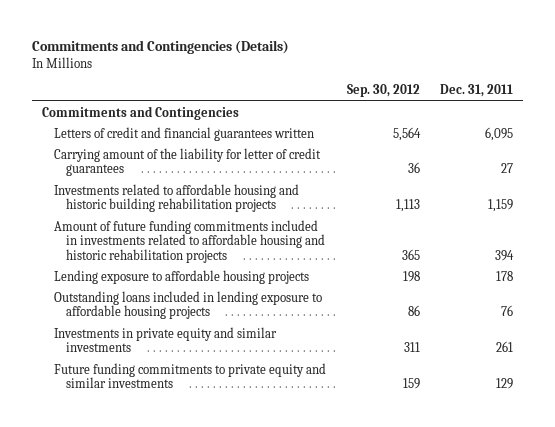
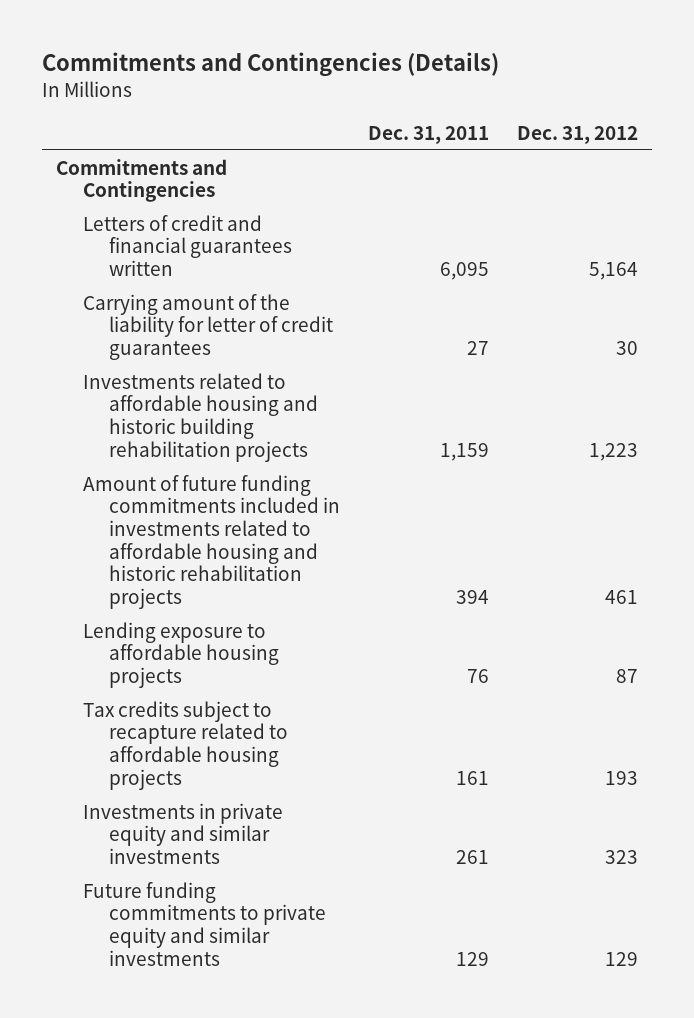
[346,84,420,98] Sep. 30, 2012 -> none
none -> [517,125,639,144] Dec. 31, 2012
[54,290,323,320] Outstanding loans included in lending exposure to affordable housing projects -> none
[496,270,514,281] 178 -> [467,669,490,684] 76
none -> [82,700,288,790] Tax credits subject to recapture related to affordable housing projects

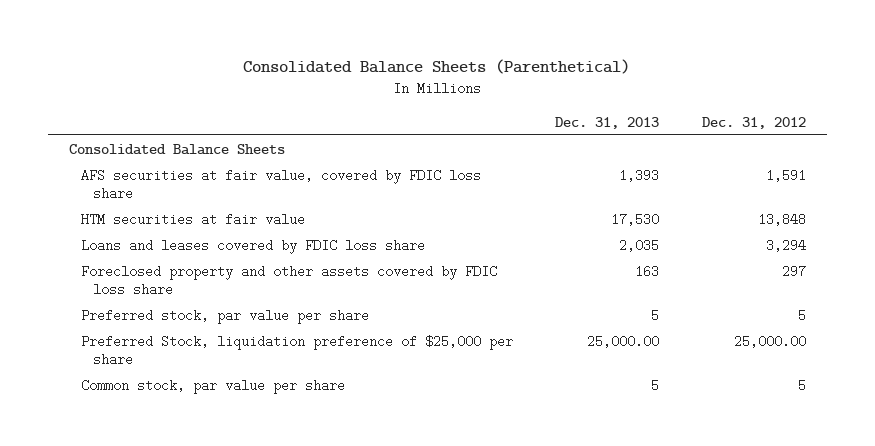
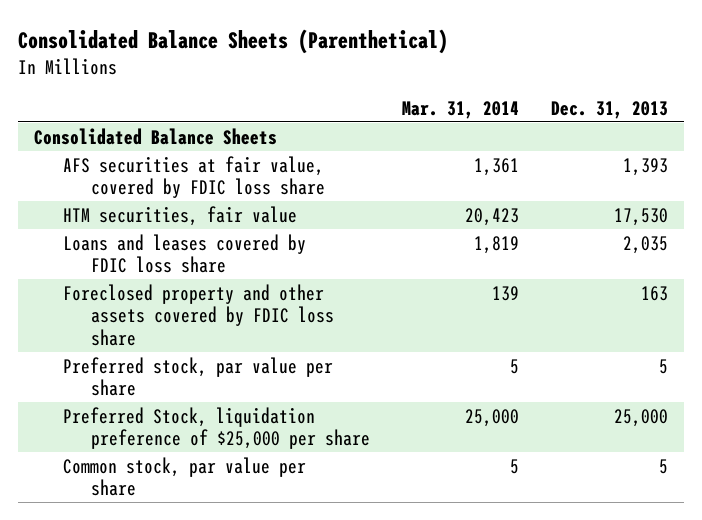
[701,116,806,129] Dec. 31, 2012 -> none
none -> [402,100,520,119] Mar. 31, 2014
[80,212,305,226] HTM securities at fair value -> [62,205,297,226] HTM securities, fair value
[587,334,660,348] 25,000.00 -> [613,408,668,427] 25,000

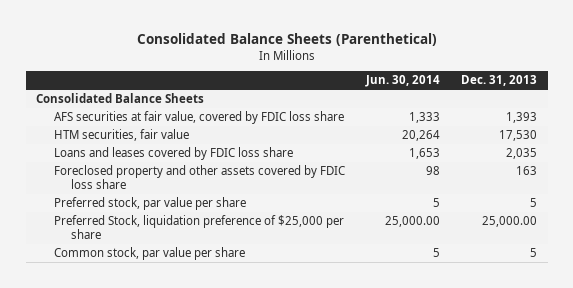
[402,100,520,119] Mar. 31, 2014 -> none
none -> [364,75,440,88] Jun. 30, 2014
[613,408,668,427] 25,000 -> [482,216,538,228] 25,000.00

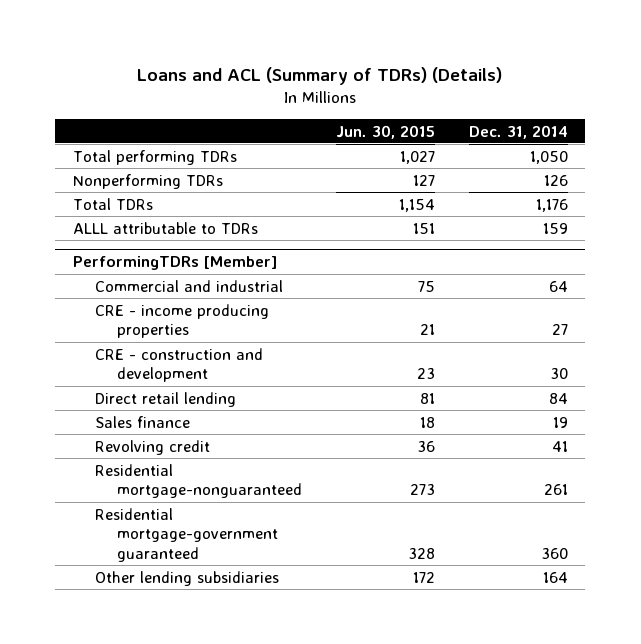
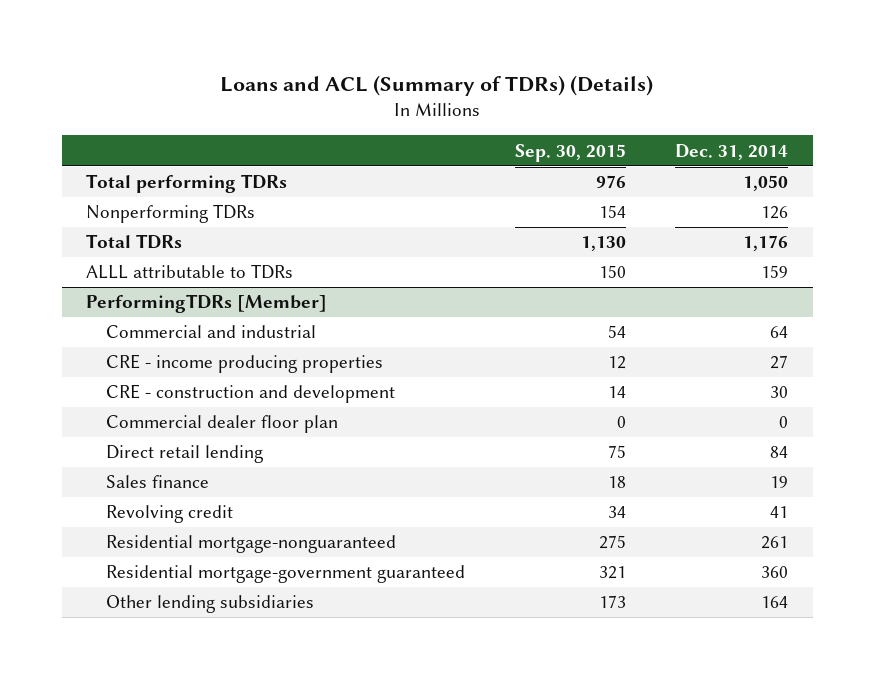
[336,124,436,139] Jun. 30, 2015 -> none
none -> [514,143,626,162] Sep. 30, 2015
none -> [106,415,339,434] Commercial dealer floor plan

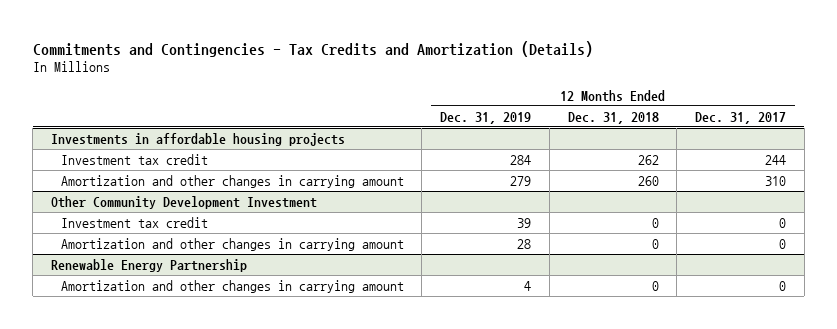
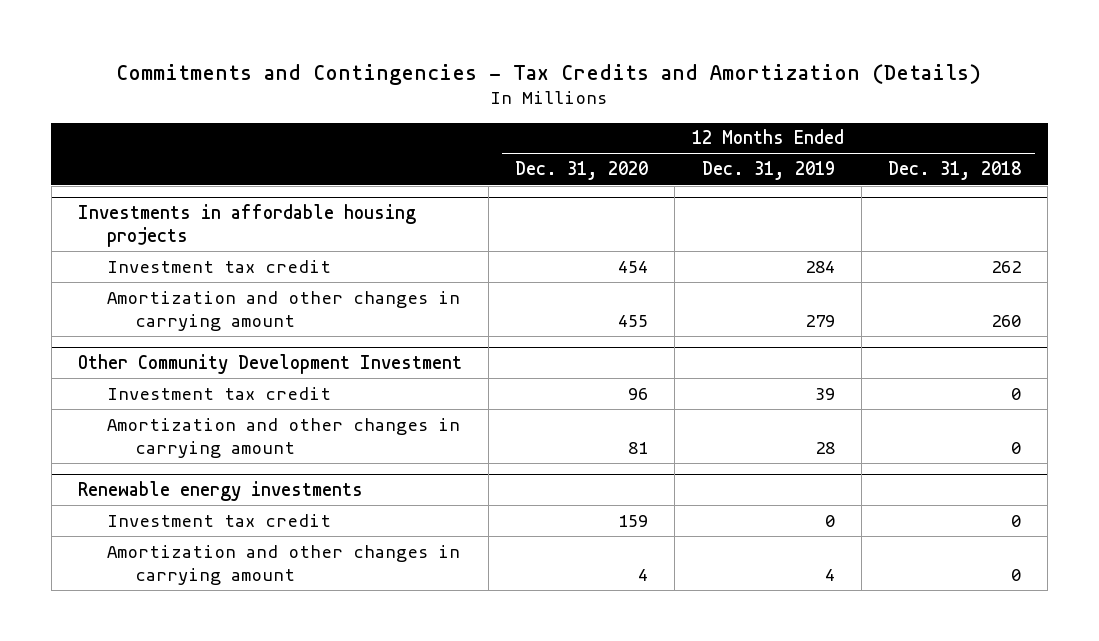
[695,111,787,124] Dec. 31, 2017 -> none
none -> [515,161,649,181] Dec. 31, 2020
[51,258,248,272] Renewable Energy Partnership -> [77,481,363,502] Renewable energy investments
none -> [106,513,331,527] Investment tax credit

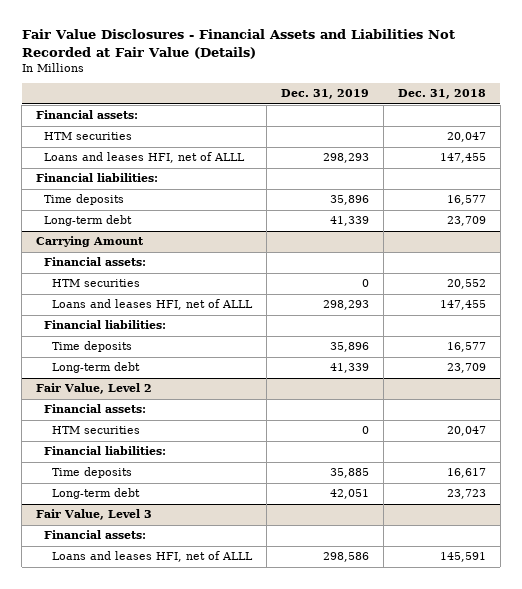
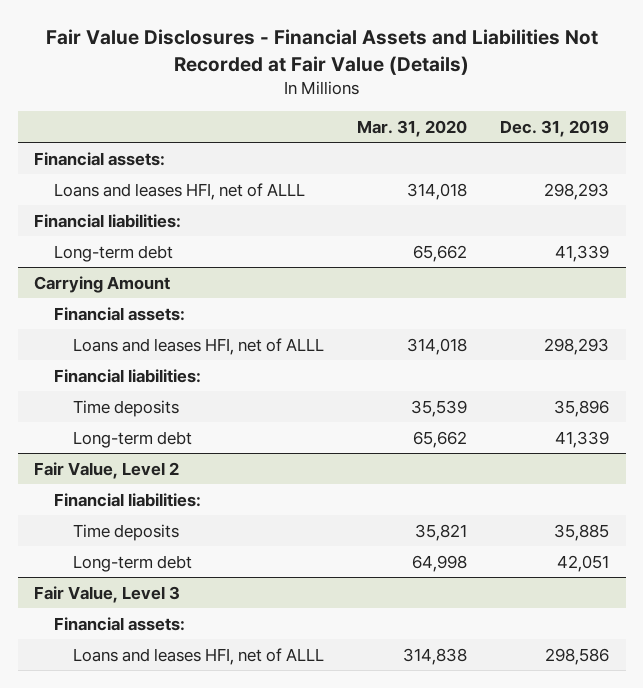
[397,89,486,100] Dec. 31, 2018 -> none
none -> [356,119,467,137] Mar. 31, 2020
[44,132,133,141] HTM securities -> none
[44,194,125,206] Time deposits -> none
[52,279,141,288] HTM securities -> none
[44,404,147,414] Financial assets: -> none
[52,426,141,435] HTM securities -> none

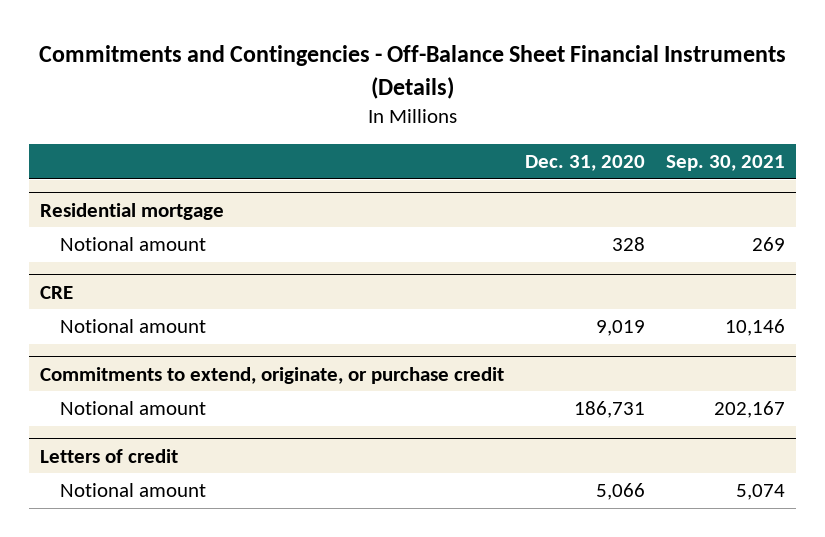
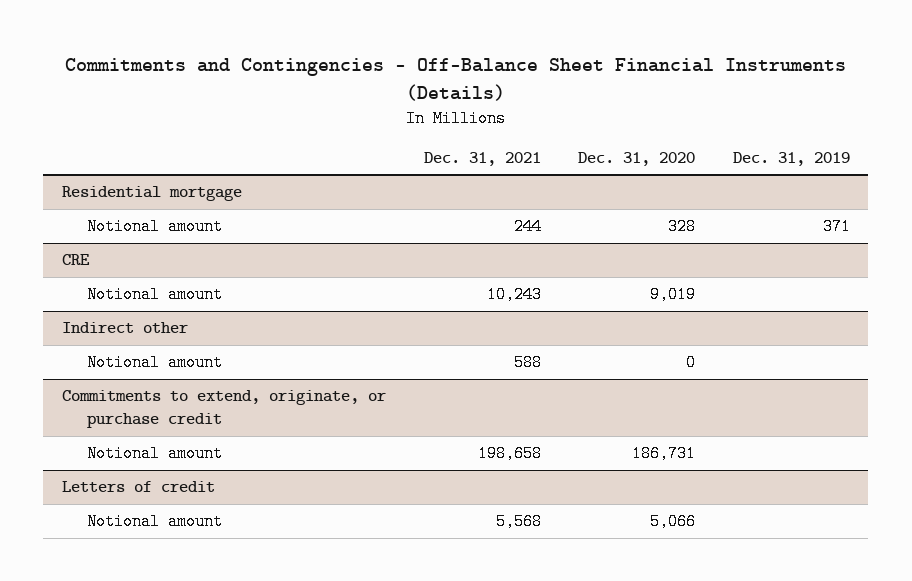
[666,155,786,172] Sep. 30, 2021 -> none
none -> [423,152,541,167] Dec. 31, 2021
none -> [732,152,850,167] Dec. 31, 2019
none -> [62,322,189,334] Indirect other
none -> [87,354,224,372] Notional amount

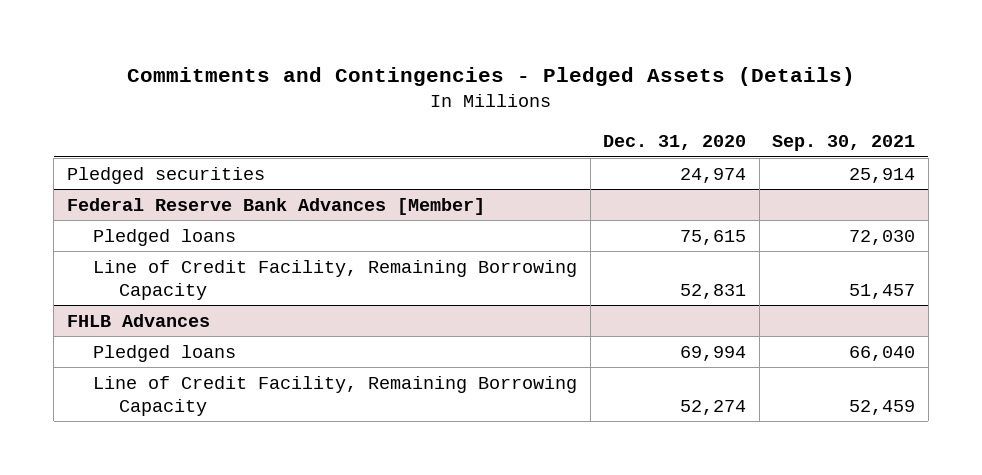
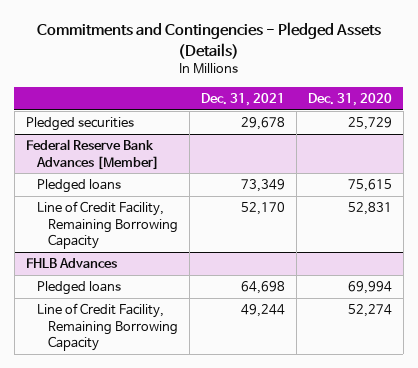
[772,134,916,151] Sep. 30, 2021 -> none
none -> [201,92,286,106] Dec. 31, 2021
[680,167,747,183] 24,974 -> [347,117,392,131] 25,729

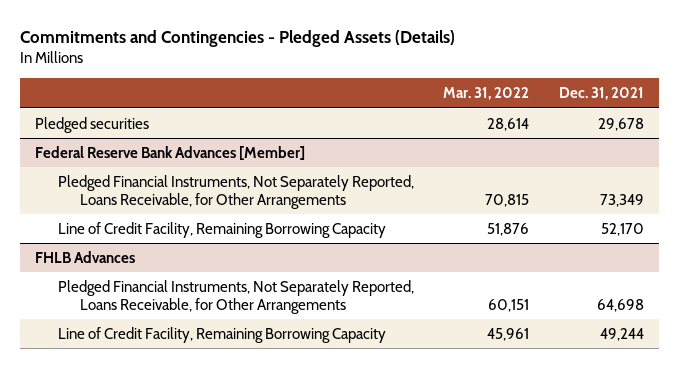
[307,92,392,106] Dec. 31, 2020 -> none
none -> [443,87,530,101] Mar. 31, 2022
[37,179,122,194] Pledged loans -> [57,174,414,209] Pledged Financial Instruments, Not Separately Reported, Loans Receivable, for Other Arrangements
[37,281,122,296] Pledged loans -> [57,279,414,314] Pledged Financial Instruments, Not Separately Reported, Loans Receivable, for Other Arrangements

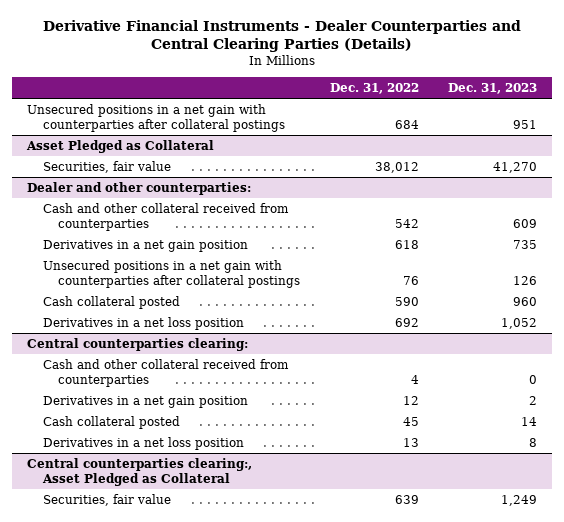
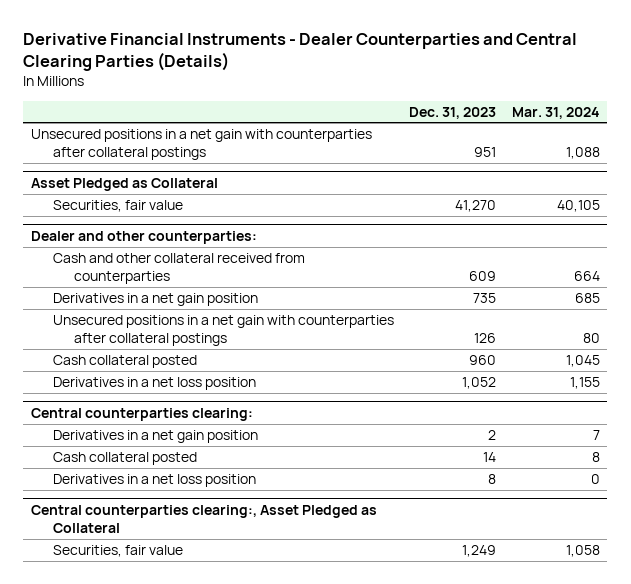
[329,82,419,94] Dec. 31, 2022 -> none
none -> [511,106,600,119] Mar. 31, 2024
[42,358,289,388] Cash and other collateral received from counterparties -> none

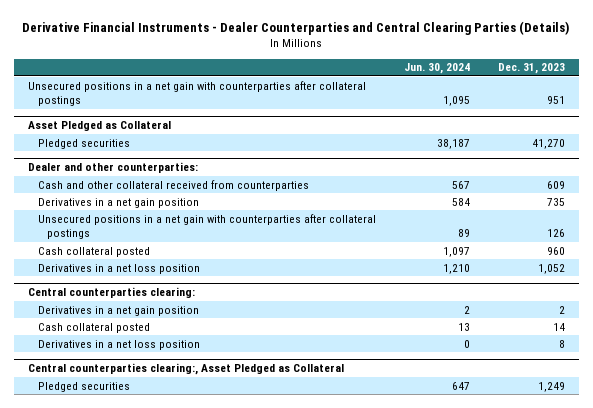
[511,106,600,119] Mar. 31, 2024 -> none
none -> [403,63,470,75] Jun. 30, 2024
[52,200,183,213] Securities, fair value -> [37,138,130,149] Pledged securities
[52,545,183,558] Securities, fair value -> [37,381,130,392] Pledged securities

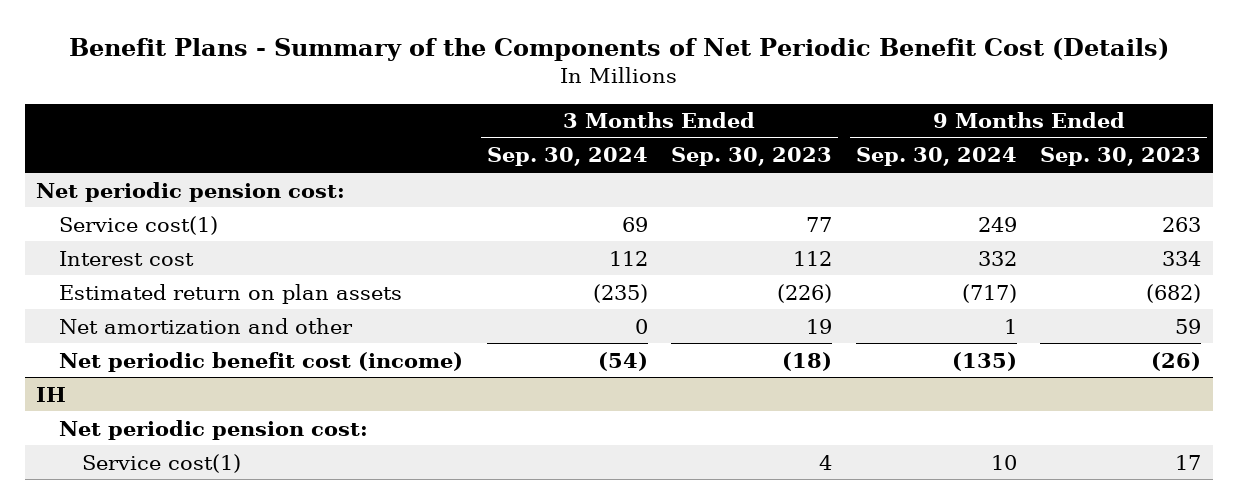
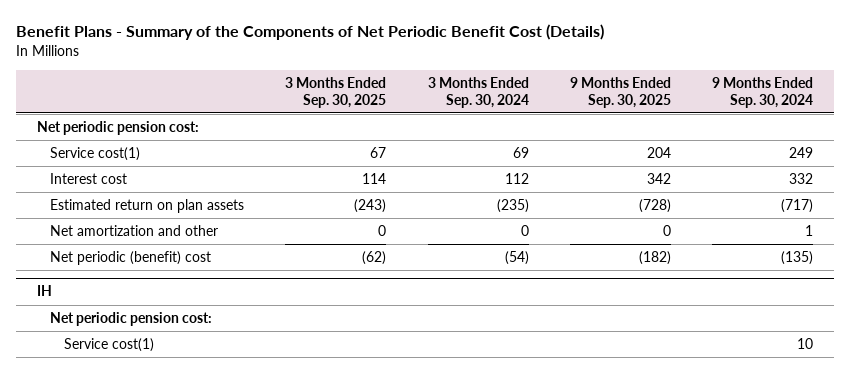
[671,147,833,167] Sep. 30, 2023 -> none
[1040,147,1202,167] Sep. 30, 2023 -> none
none -> [285,76,387,108] 3 Months Ended Sep. 30, 2025
none -> [569,76,671,108] 9 Months Ended Sep. 30, 2025
[58,351,463,372] Net periodic benefit cost (income) -> [50,250,212,265] Net periodic (benefit) cost

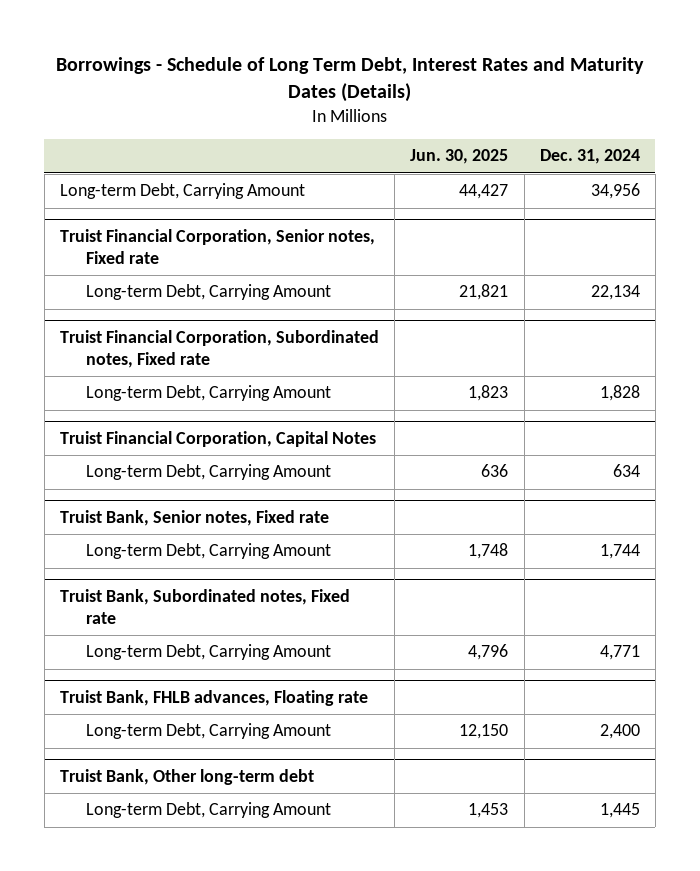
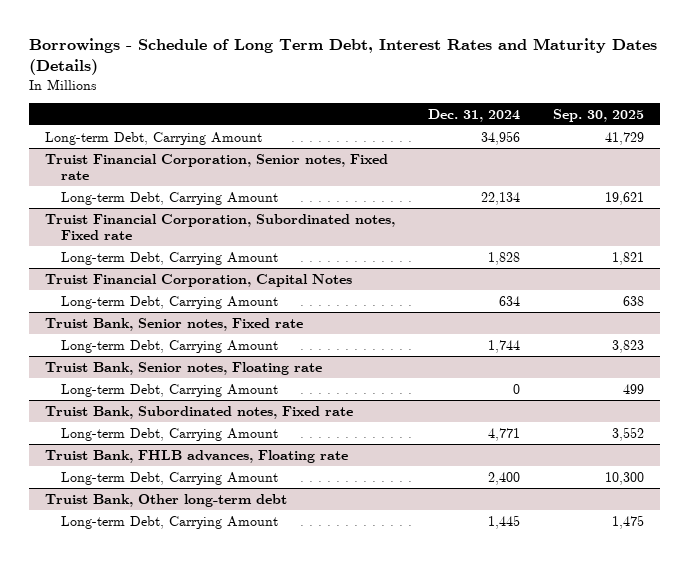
[410,149,509,165] Jun. 30, 2025 -> none
none -> [552,108,644,122] Sep. 30, 2025
none -> [45,361,323,375] Truist Bank, Senior notes, Floating rate
none -> [60,383,278,397] Long-term Debt, Carrying Amount

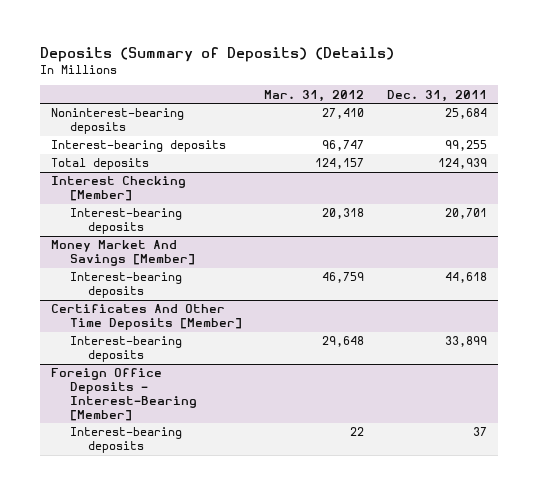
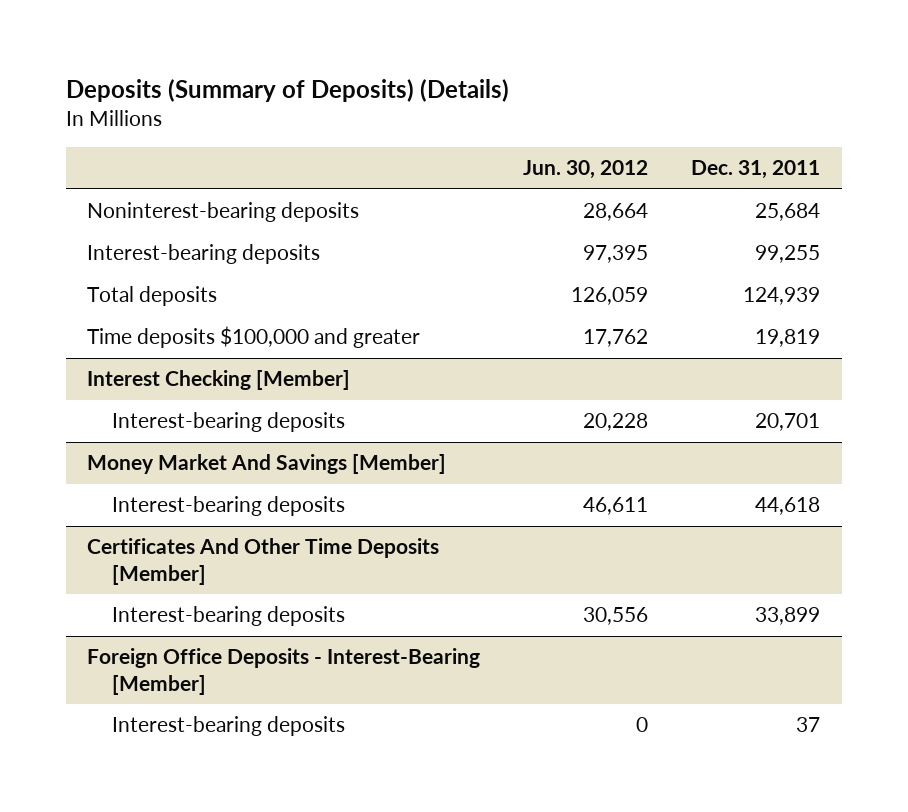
[264,89,365,102] Mar. 31, 2012 -> none
none -> [523,160,649,180] Jun. 30, 2012
none -> [87,326,421,349] Time deposits $100,000 and greater

